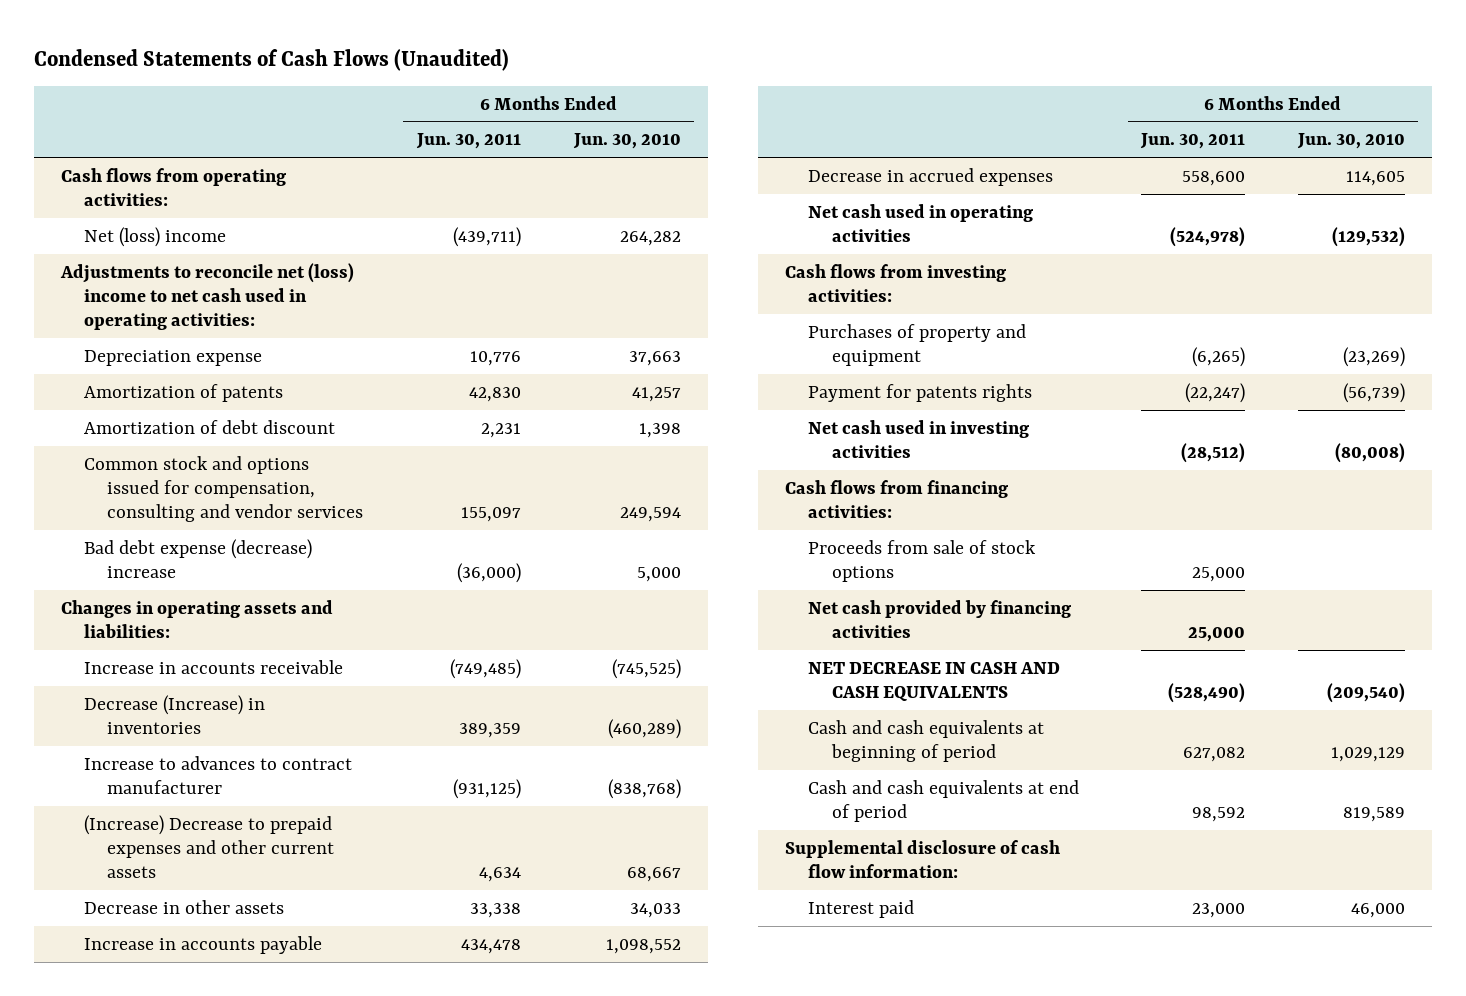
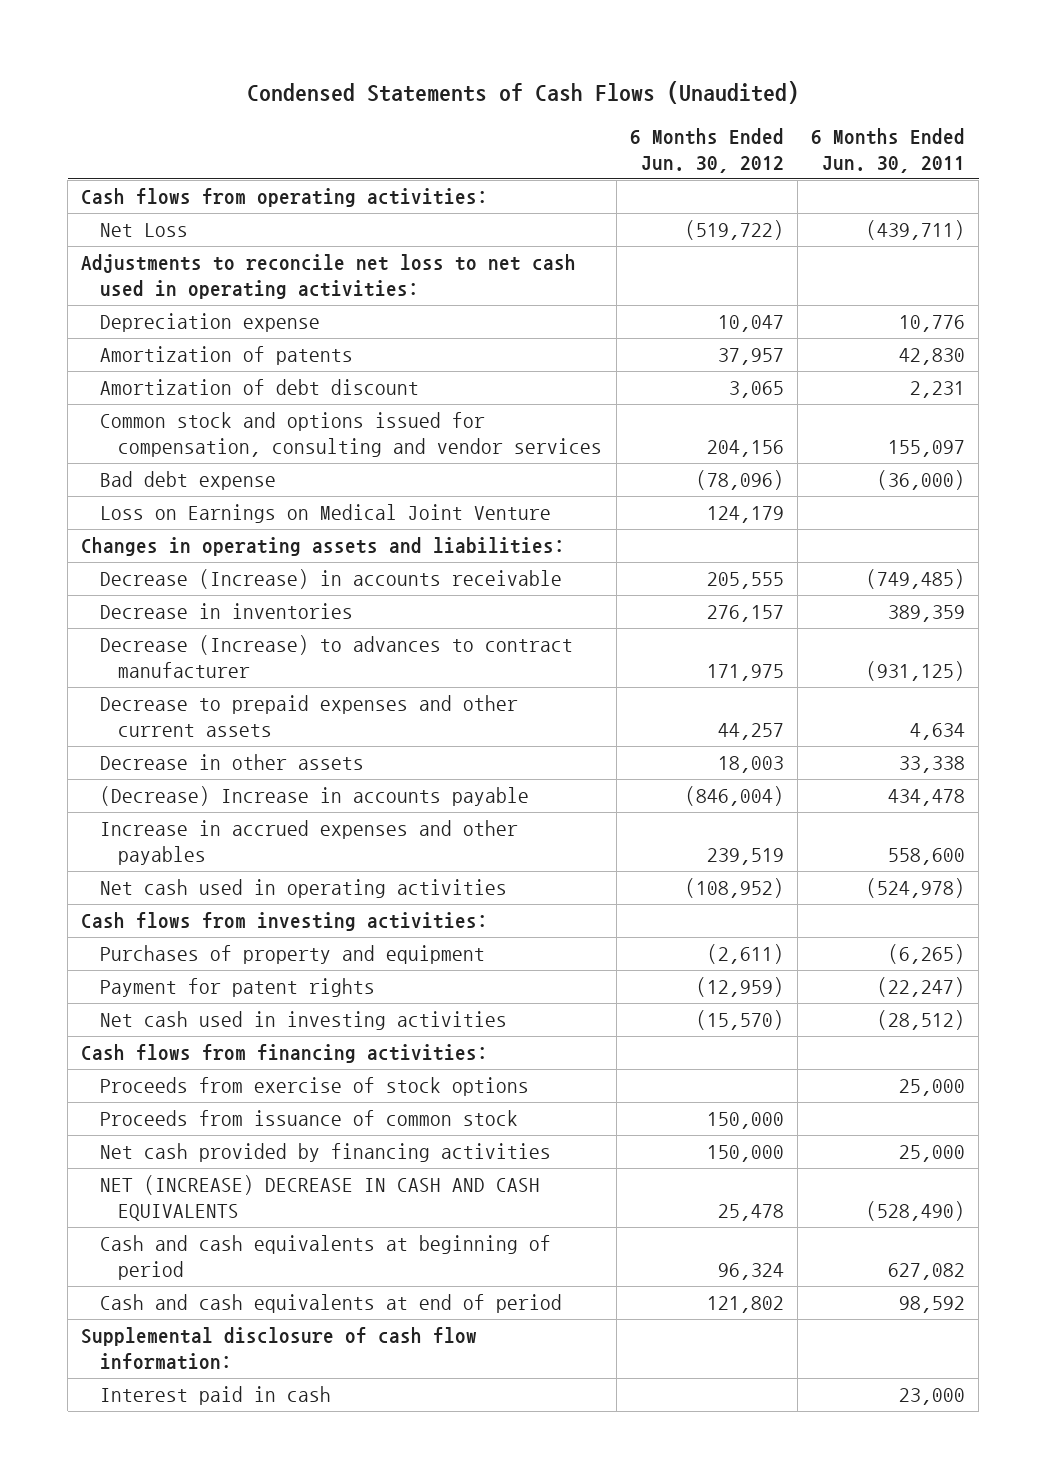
[573,133,682,150] Jun. 30, 2010 -> none
none -> [629,128,784,173] 6 Months Ended Jun. 30, 2012
[84,226,227,247] Net (loss) income -> [99,223,188,238] Net Loss
[59,262,354,330] Adjustments to reconcile net (loss) income to net cash used in operating activities: -> [81,254,577,299] Adjustments to reconcile net loss to net cash used in operating activities:
[84,538,313,578] Bad debt expense (decrease) increase -> [99,471,276,491] Bad debt expense
none -> [99,504,551,524] Loss on Earnings on Medical Joint Venture
[84,659,344,674] Increase in accounts receivable -> [99,569,562,590] Decrease (Increase) in accounts receivable
[84,694,266,734] Decrease (Increase) in inventories -> [99,603,353,620] Decrease in inventories
[84,755,353,794] Increase to advances to contract manufacturer -> [99,635,573,678] Decrease (Increase) to advances to contract manufacturer
[84,814,335,878] (Increase) Decrease to prepaid expenses and other current assets -> [99,695,518,737] Decrease to prepaid expenses and other current assets
[84,935,323,954] Increase in accounts payable -> [99,786,529,807] (Decrease) Increase in accounts payable
[808,167,1054,186] Decrease in accrued expenses -> [99,820,518,865] Increase in accrued expenses and other payables
[808,383,1033,402] Payment for patents rights -> [99,978,375,998] Payment for patent rights
[808,539,1037,582] Proceeds from sale of stock options -> [99,1077,529,1097] Proceeds from exercise of stock options
none -> [99,1110,518,1127] Proceeds from issuance of common stock
[808,661,1061,701] NET DECREASE IN CASH AND CASH EQUIVALENTS -> [99,1175,540,1221] NET (INCREASE) DECREASE IN CASH AND CASH EQUIVALENTS
[808,899,915,918] Interest paid -> [99,1386,331,1406] Interest paid in cash

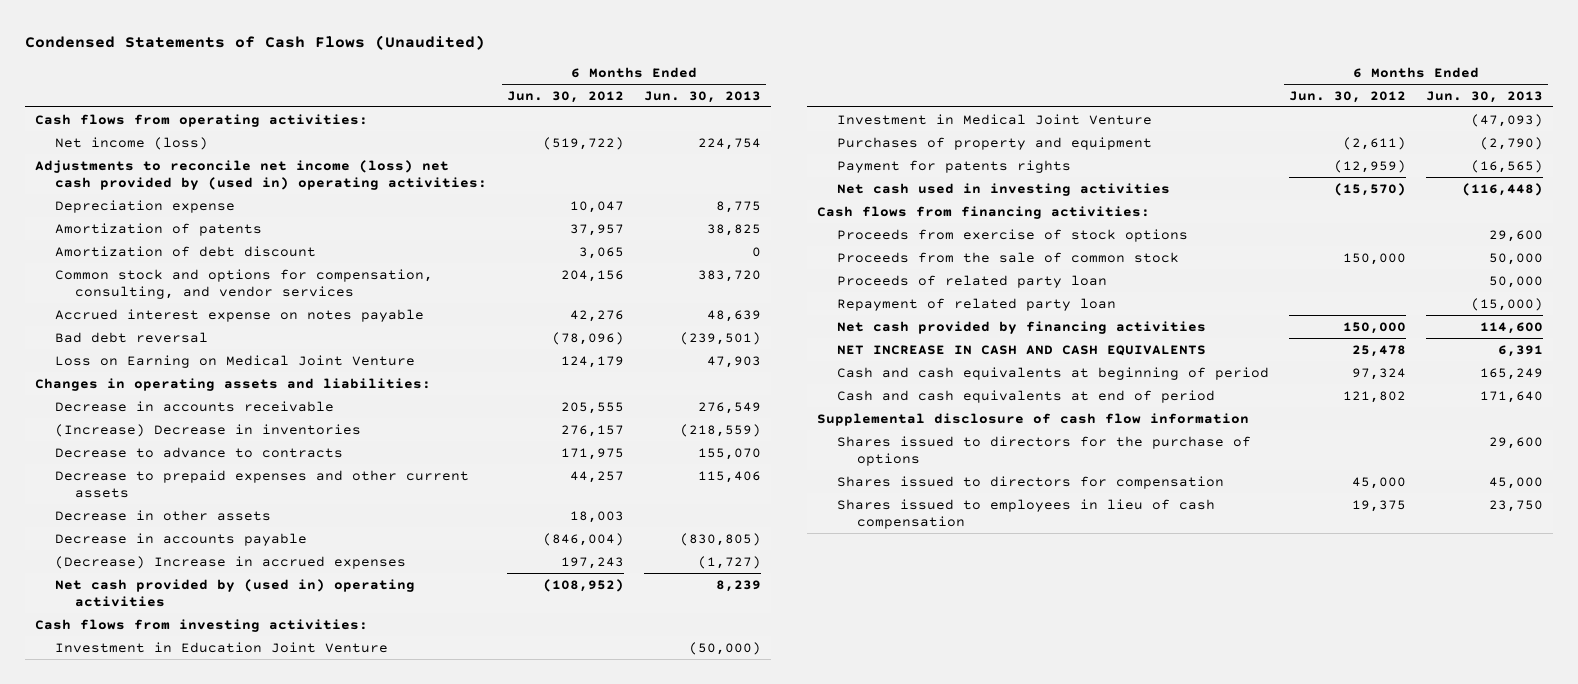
[811,128,966,173] 6 Months Ended Jun. 30, 2011 -> none
none -> [644,90,762,103] Jun. 30, 2013
[99,223,188,238] Net Loss -> [54,136,208,150] Net income (loss)
[81,254,577,299] Adjustments to reconcile net loss to net cash used in operating activities: -> [35,159,487,191] Adjustments to reconcile net income (loss) net cash provided by (used in) operating activities:
[99,412,603,457] Common stock and options issued for compensation, consulting and vendor services -> [54,268,433,300] Common stock and options for compensation, consulting, and vendor services
none -> [54,308,424,322] Accrued interest expense on notes payable
[99,471,276,491] Bad debt expense -> [54,331,208,343] Bad debt reversal
[99,504,551,524] Loss on Earnings on Medical Joint Venture -> [54,354,415,368] Loss on Earning on Medical Joint Venture
[99,569,562,590] Decrease (Increase) in accounts receivable -> [54,400,334,412] Decrease in accounts receivable
[99,603,353,620] Decrease in inventories -> [54,423,361,437] (Increase) Decrease in inventories
[99,635,573,678] Decrease (Increase) to advances to contract manufacturer -> [54,446,343,458] Decrease to advance to contracts
[99,786,529,807] (Decrease) Increase in accounts payable -> [54,532,307,546] Decrease in accounts payable
[99,820,518,865] Increase in accrued expenses and other payables -> [54,555,406,569] (Decrease) Increase in accrued expenses
[706,847,784,865] 239,519 -> [561,556,625,569] 197,243
[99,879,507,899] Net cash used in operating activities -> [54,578,415,608] Net cash provided by (used in) operating activities
none -> [54,641,388,653] Investment in Education Joint Venture
none -> [836,113,1152,125] Investment in Medical Joint Venture
[99,978,375,998] Payment for patent rights -> [836,159,1071,173] Payment for patents rights
[99,1110,518,1127] Proceeds from issuance of common stock -> [836,251,1179,263] Proceeds from the sale of common stock
none -> [836,274,1107,288] Proceeds of related party loan
none -> [836,297,1116,311] Repayment of related party loan
[99,1175,540,1221] NET (INCREASE) DECREASE IN CASH AND CASH EQUIVALENTS -> [836,344,1206,356] NET INCREASE IN CASH AND CASH EQUIVALENTS
[717,1262,784,1280] 96,324 -> [1352,367,1407,380] 97,324
[99,1386,331,1406] Interest paid in cash -> none
[81,1327,478,1370] Supplemental disclosure of cash flow information: -> [817,412,1250,426] Supplemental disclosure of cash flow information
none -> [836,435,1251,467] Shares issued to directors for the purchase of options
none -> [836,475,1224,489] Shares issued to directors for compensation
none -> [836,498,1215,530] Shares issued to employees in lieu of cash compensation

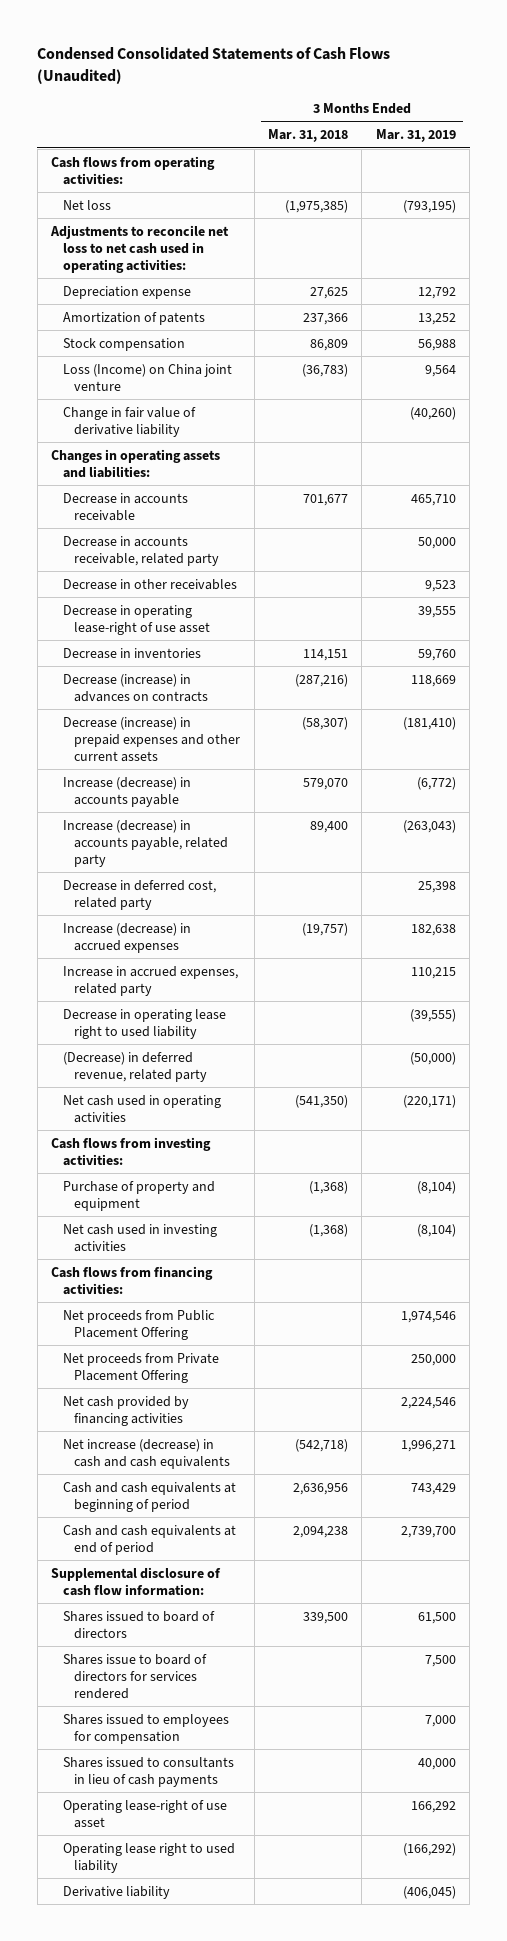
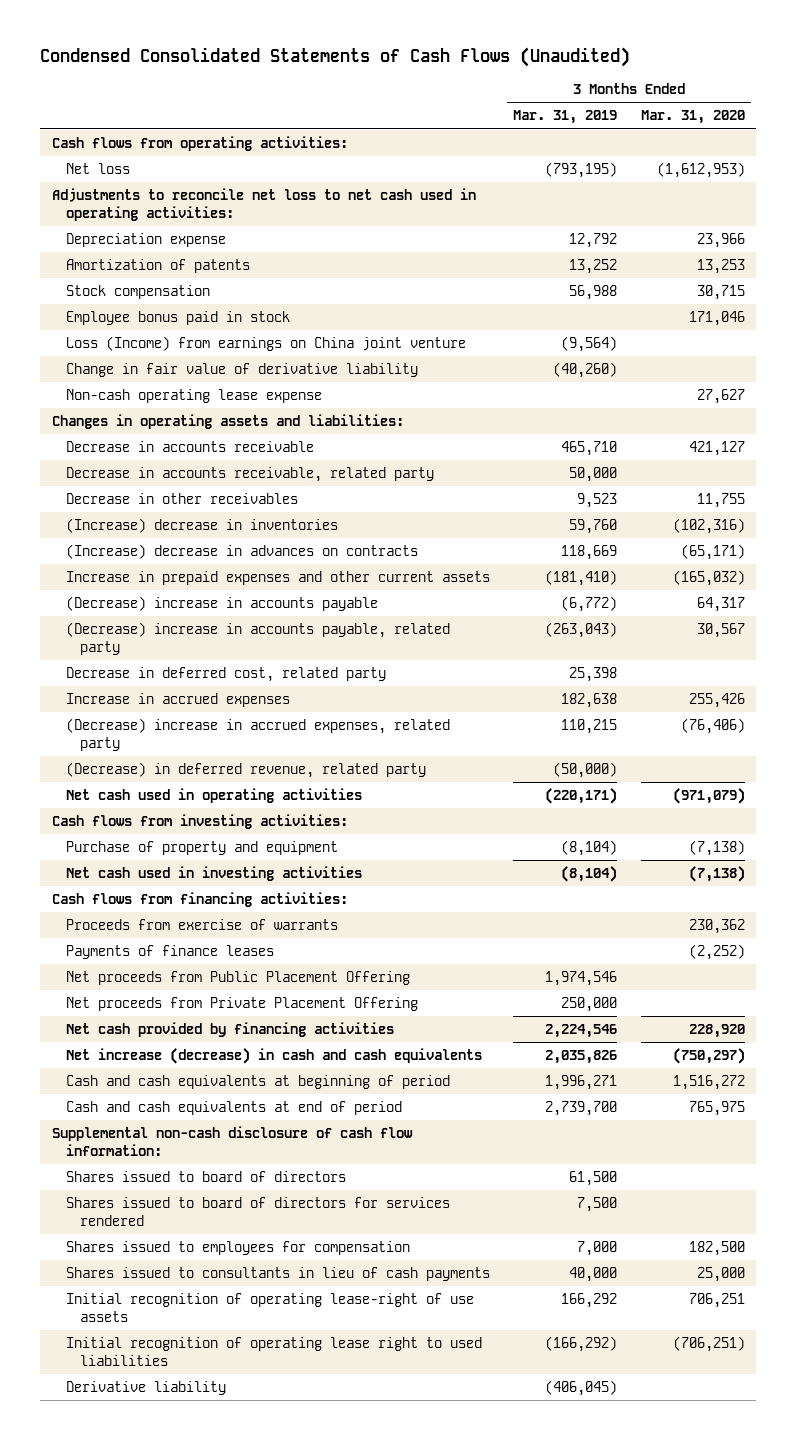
[267,129,348,143] Mar. 31, 2018 -> none
none -> [640,110,745,125] Mar. 31, 2020
none -> [65,311,290,326] Employee bonus paid in stock
[62,363,232,391] Loss (Income) on China joint venture -> [65,336,466,352] Loss (Income) from earnings on China joint venture
[424,364,456,377] 9,564 -> [561,336,618,353] (9,564)
none -> [65,389,322,404] Non-cash operating lease expense
[62,604,211,635] Decrease in operating lease-right of use asset -> none
[62,647,201,659] Decrease in inventories -> [65,518,338,534] (Increase) decrease in inventories
[62,673,209,702] Decrease (increase) in advances on contracts -> [65,544,418,560] (Increase) decrease in advances on contracts
[62,716,241,762] Decrease (increase) in prepaid expenses and other current assets -> [65,571,490,586] Increase in prepaid expenses and other current assets
[62,776,191,807] Increase (decrease) in accounts payable -> [65,596,378,612] (Decrease) increase in accounts payable
[62,819,229,867] Increase (decrease) in accounts payable, related party -> [65,622,450,656] (Decrease) increase in accounts payable, related party
[62,1008,226,1039] Decrease in operating lease right to used liability -> none
[62,922,191,953] Increase (decrease) in accrued expenses -> [65,693,290,708] Increase in accrued expenses
[62,965,238,996] Increase in accrued expenses, related party -> [65,718,450,752] (Decrease) increase in accrued expenses, related party
none -> [65,919,338,931] Proceeds from exercise of warrants
none -> [65,945,274,960] Payments of finance leases
[400,1439,456,1452] 1,996,271 -> [545,1050,618,1065] 2,035,826
[410,1482,456,1495] 743,429 -> [545,1075,618,1091] 1,996,271
[50,1566,221,1596] Supplemental disclosure of cash flow information: -> [51,1126,413,1157] Supplemental non-cash disclosure of cash flow information:
[62,1653,207,1699] Shares issue to board of directors for services rendered -> [65,1197,450,1227] Shares issued to board of directors for services rendered
[62,1799,227,1828] Operating lease-right of use asset -> [65,1293,474,1323] Initial recognition of operating lease-right of use assets
[62,1842,235,1873] Operating lease right to used liability -> [65,1337,482,1367] Initial recognition of operating lease right to used liabilities

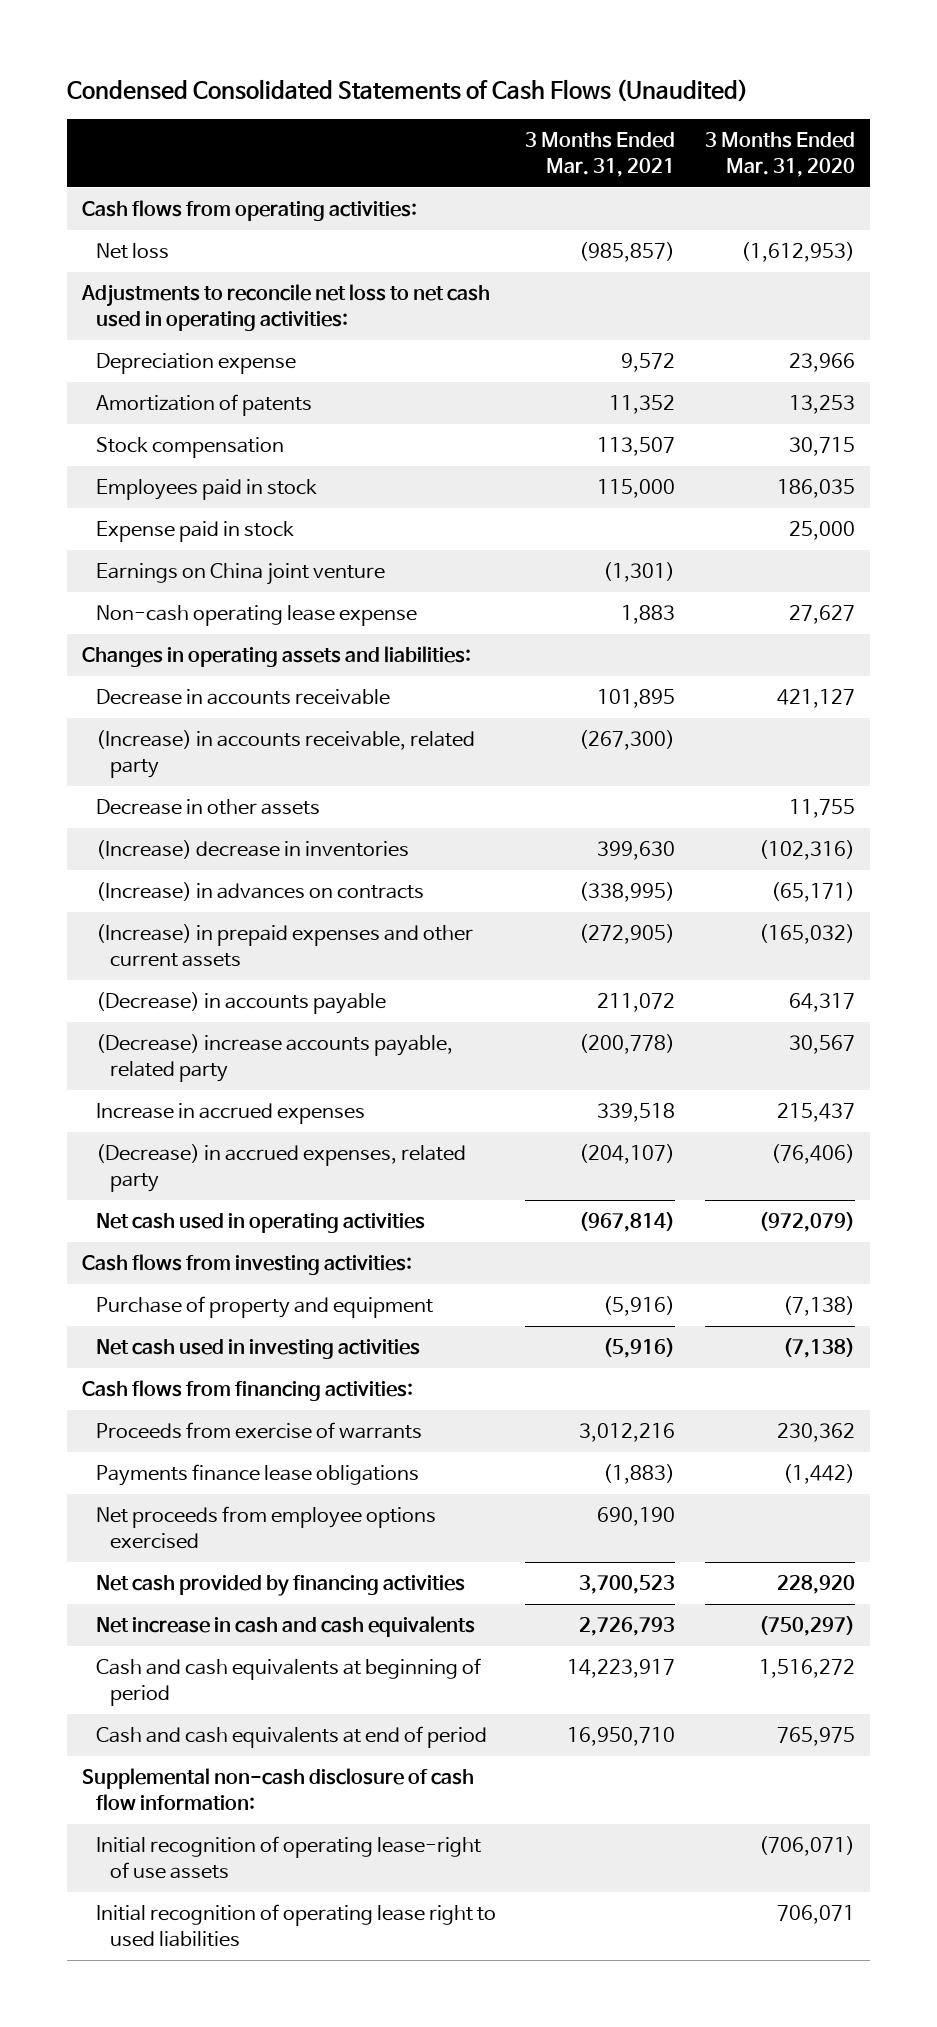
[513,110,618,125] Mar. 31, 2019 -> none
none -> [525,132,676,178] 3 Months Ended Mar. 31, 2021
[65,336,466,352] Loss (Income) from earnings on China joint venture -> none
[65,311,290,326] Employee bonus paid in stock -> [96,479,318,501] Employees paid in stock
[688,311,745,327] 171,046 -> [776,479,855,499] 186,035
none -> [96,521,295,543] Expense paid in stock
[65,363,418,378] Change in fair value of derivative liability -> [96,563,386,586] Earnings on China joint venture
[65,467,434,483] Decrease in accounts receivable, related party -> [96,730,476,779] (Increase) in accounts receivable, related party
[65,493,298,505] Decrease in other receivables -> [96,799,321,816] Decrease in other assets
[65,667,386,683] Decrease in deferred cost, related party -> none
[65,762,426,779] (Decrease) in deferred revenue, related party -> none
[65,544,418,560] (Increase) decrease in advances on contracts -> [96,882,425,902] (Increase) in advances on contracts
[65,571,490,586] Increase in prepaid expenses and other current assets -> [96,924,474,968] (Increase) in prepaid expenses and other current assets
[65,596,378,612] (Decrease) increase in accounts payable -> [96,992,387,1015] (Decrease) in accounts payable
[65,622,450,656] (Decrease) increase in accounts payable, related party -> [96,1034,454,1083] (Decrease) increase accounts payable, related party
[688,693,745,709] 255,426 -> [776,1103,855,1123] 215,437
[65,718,450,752] (Decrease) increase in accrued expenses, related party -> [96,1144,467,1193] (Decrease) in accrued expenses, related party
[672,788,745,805] (971,079) -> [758,1212,855,1233] (972,079)
[65,971,410,986] Net proceeds from Public Placement Offering -> none
[65,997,418,1012] Net proceeds from Private Placement Offering -> none
[65,945,274,960] Payments of finance leases -> [96,1464,420,1487] Payments finance lease obligations
[688,944,745,961] (2,252) -> [782,1464,855,1485] (1,442)
none -> [96,1506,437,1550] Net proceeds from employee options exercised
[65,1048,482,1065] Net increase (decrease) in cash and cash equivalents -> [96,1616,476,1638] Net increase in cash and cash equivalents
[65,1171,346,1183] Shares issued to board of directors -> none
[65,1197,450,1227] Shares issued to board of directors for services rendered -> none
[65,1241,410,1256] Shares issued to employees for compensation -> none
[65,1267,490,1282] Shares issued to consultants in lieu of cash payments -> none
[65,1381,226,1396] Derivative liability -> none
[688,1293,745,1309] 706,251 -> [758,1836,855,1857] (706,071)
[672,1336,745,1353] (706,251) -> [776,1905,855,1925] 706,071

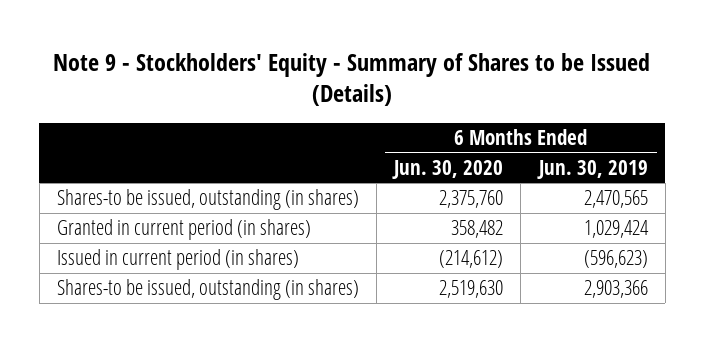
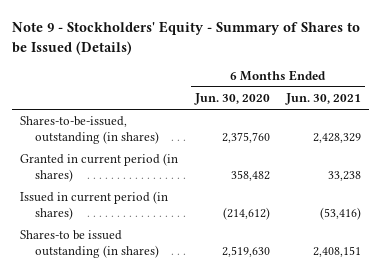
[536,159,648,179] Jun. 30, 2019 -> none
none -> [284,93,361,106] Jun. 30, 2021
[56,189,359,211] Shares-to be issued, outstanding (in shares) -> [20,116,160,145] Shares-to-be-issued, outstanding (in shares)
[56,279,359,301] Shares-to be issued, outstanding (in shares) -> [20,230,160,259] Shares-to be issued outstanding (in shares)

